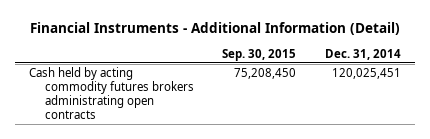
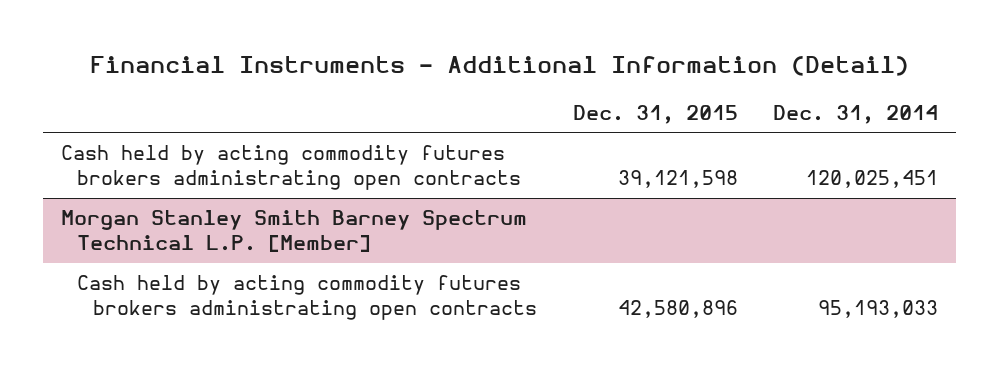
[222,49,297,62] Sep. 30, 2015 -> none
none -> [572,104,738,124] Dec. 31, 2015
none -> [60,210,527,253] Morgan Stanley Smith Barney Spectrum Technical L.P. [Member]
none -> [76,275,537,321] Cash held by acting commodity futures brokers administrating open contracts

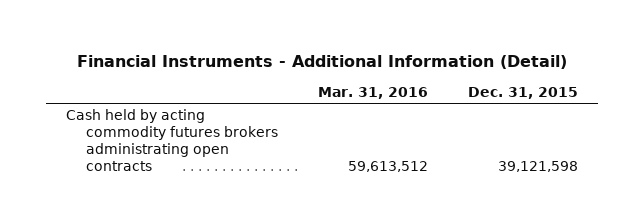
[773,104,939,124] Dec. 31, 2014 -> none
none -> [317,87,428,100] Mar. 31, 2016
[60,210,527,253] Morgan Stanley Smith Barney Spectrum Technical L.P. [Member] -> none
[76,275,537,321] Cash held by acting commodity futures brokers administrating open contracts -> none

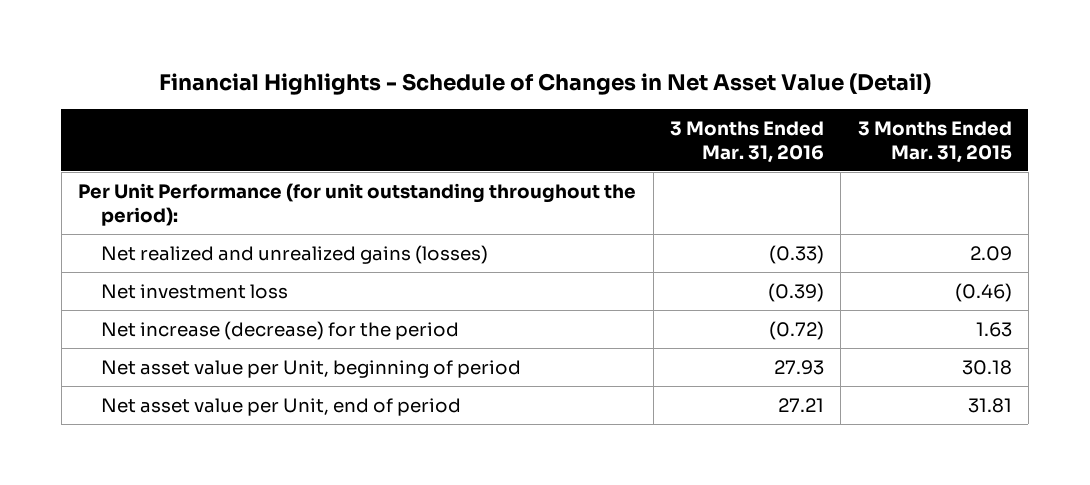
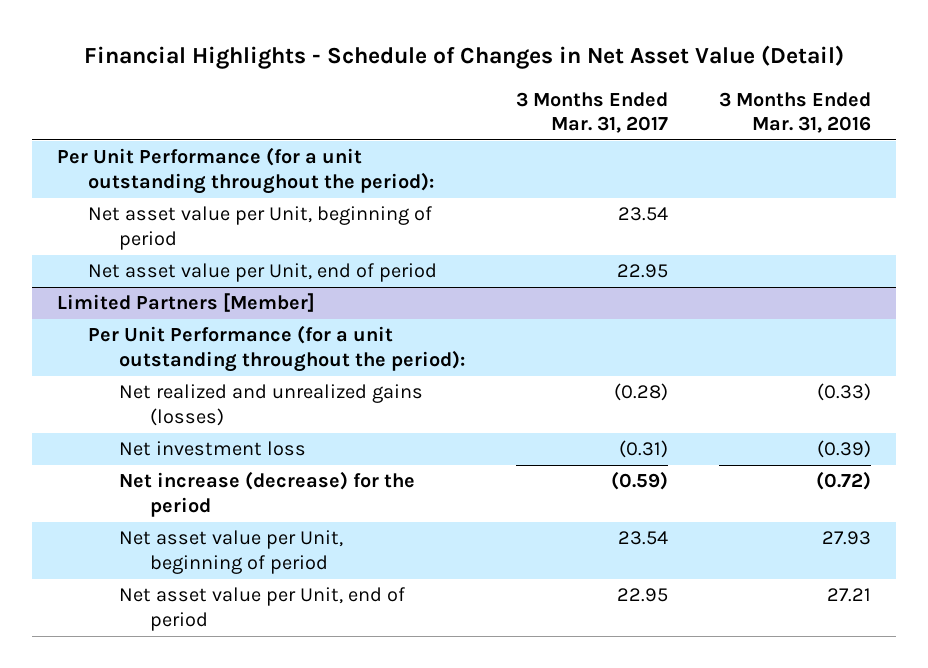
[857,120,1012,163] 3 Months Ended Mar. 31, 2015 -> none
none -> [516,91,669,134] 3 Months Ended Mar. 31, 2017
[78,182,637,226] Per Unit Performance (for unit outstanding throughout the period): -> [57,147,435,195] Per Unit Performance (for a unit outstanding throughout the period):
none -> [88,206,433,251] Net asset value per Unit, beginning of period
none -> [88,263,438,283] Net asset value per Unit, end of period
none -> [57,293,316,313] Limited Partners [Member]
none -> [88,325,466,373] Per Unit Performance (for a unit outstanding throughout the period):

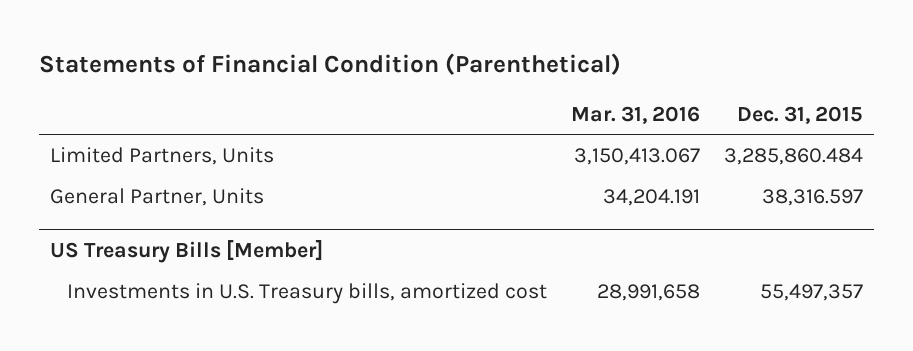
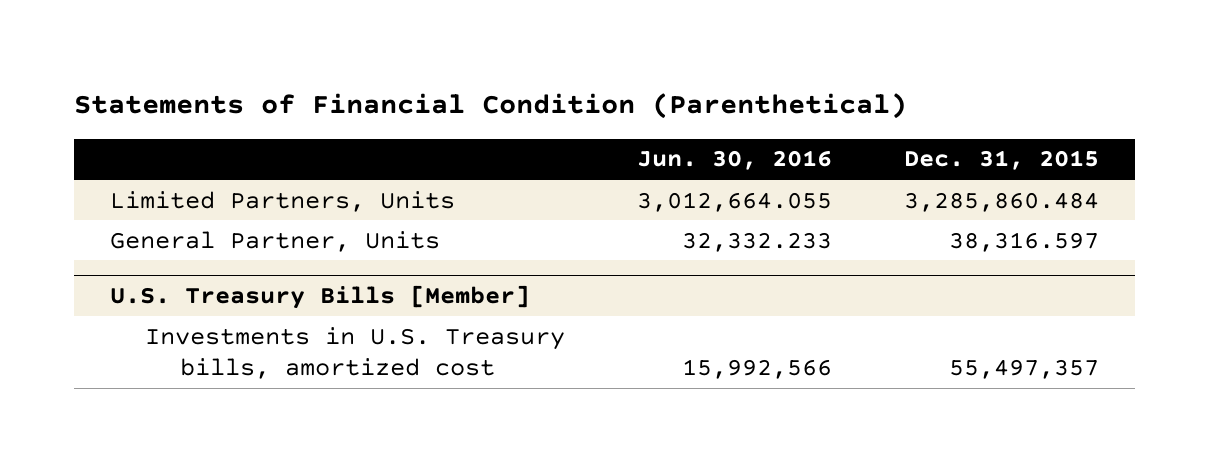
[570,105,700,124] Mar. 31, 2016 -> none
none -> [636,150,832,171] Jun. 30, 2016
[50,240,324,264] US Treasury Bills [Member] -> [110,285,531,310] U.S. Treasury Bills [Member]

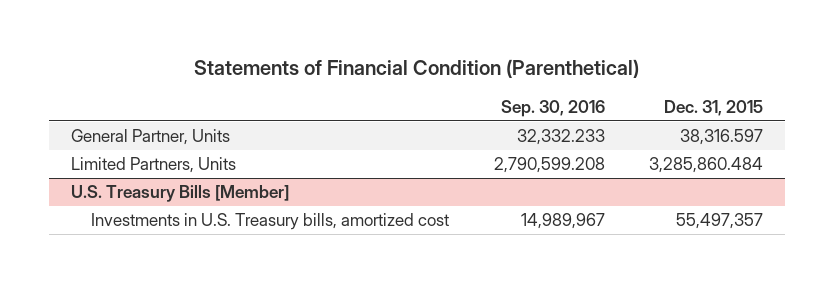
[636,150,832,171] Jun. 30, 2016 -> none
none -> [500,99,605,117] Sep. 30, 2016
[110,190,456,212] Limited Partners, Units -> [70,157,236,174] Limited Partners, Units

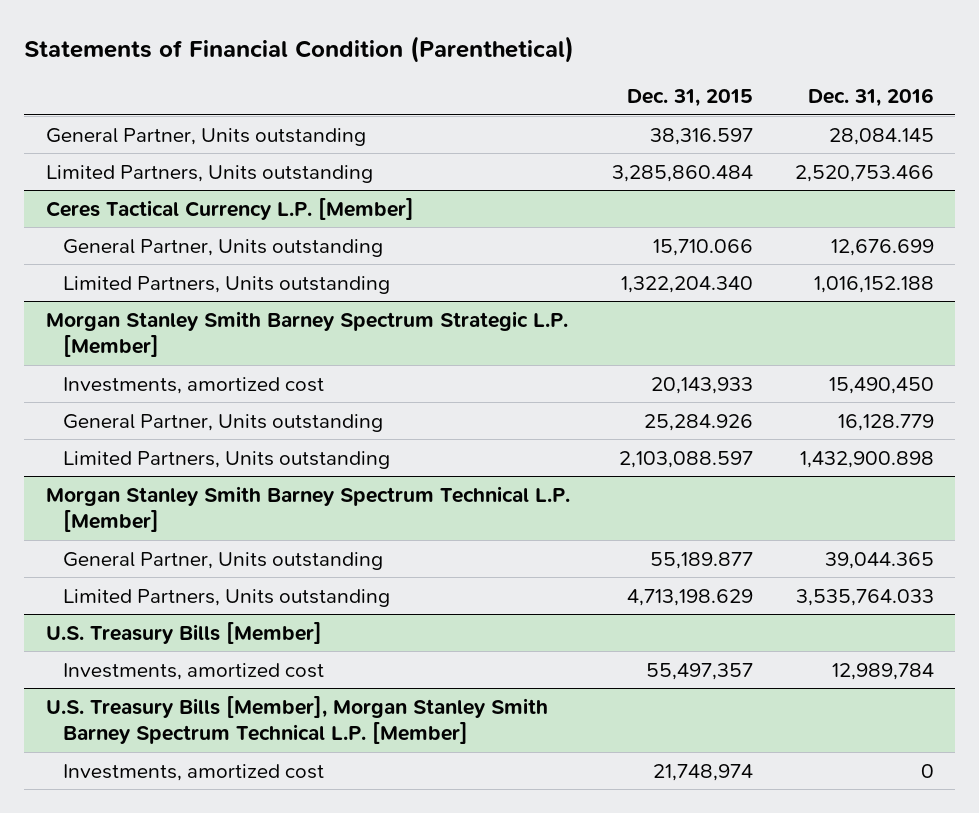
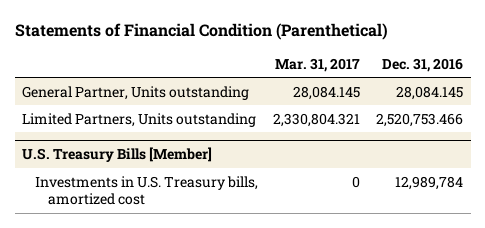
[626,89,753,108] Dec. 31, 2015 -> none
none -> [275,57,361,72] Mar. 31, 2017
[45,197,414,220] Ceres Tactical Currency L.P. [Member] -> none
[63,238,384,257] General Partner, Units outstanding -> none
[63,275,391,294] Limited Partners, Units outstanding -> none
[45,310,568,358] Morgan Stanley Smith Barney Spectrum Strategic L.P. [Member] -> none
[63,376,325,394] Investments, amortized cost -> none
[63,413,384,432] General Partner, Units outstanding -> none
[63,450,391,469] Limited Partners, Units outstanding -> none
[45,485,570,533] Morgan Stanley Smith Barney Spectrum Technical L.P. [Member] -> none
[63,551,384,570] General Partner, Units outstanding -> none
[63,588,391,607] Limited Partners, Units outstanding -> none
[45,695,548,745] U.S. Treasury Bills [Member], Morgan Stanley Smith Barney Spectrum Technical L.P. [Member] -> none
[63,763,325,781] Investments, amortized cost -> none
[63,662,325,680] Investments, amortized cost -> [34,175,258,206] Investments in U.S. Treasury bills, amortized cost

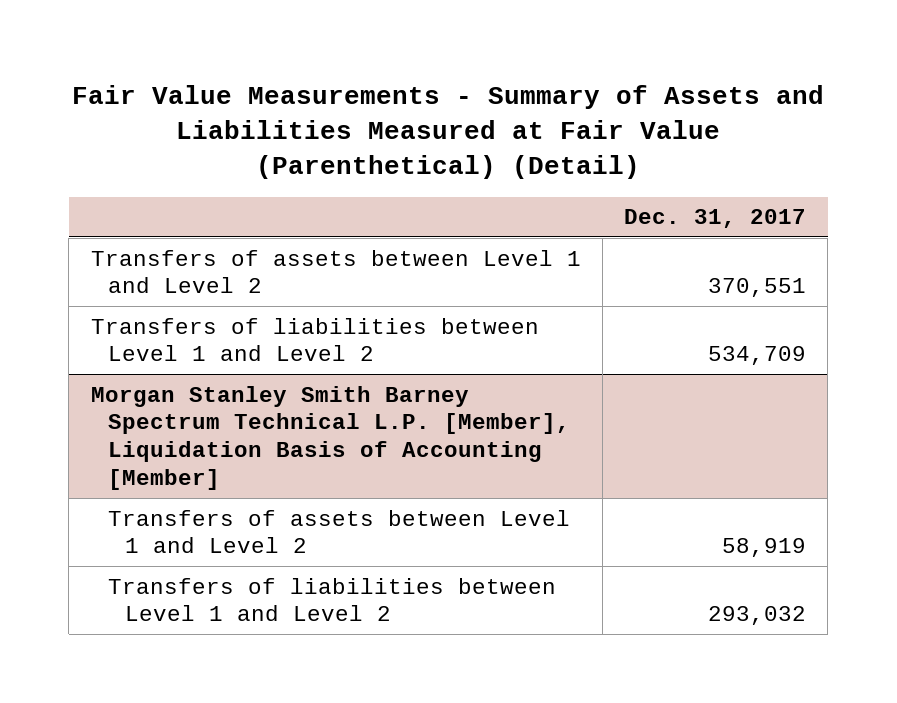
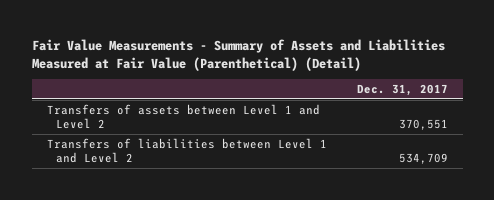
[90,385,570,491] Morgan Stanley Smith Barney Spectrum Technical L.P. [Member], Liquidation Basis of Accounting [Member] -> none
[107,509,570,554] Transfers of assets between Level 1 and Level 2 -> none
[107,577,556,622] Transfers of liabilities between Level 1 and Level 2 -> none

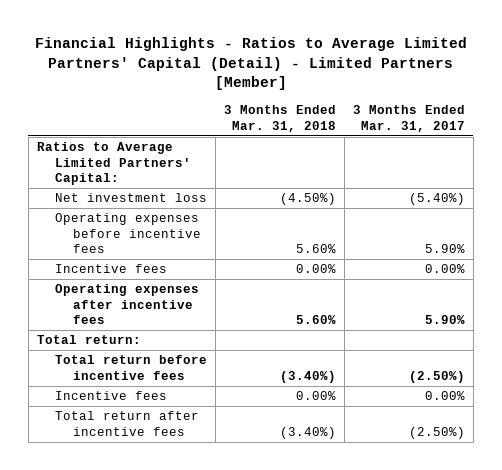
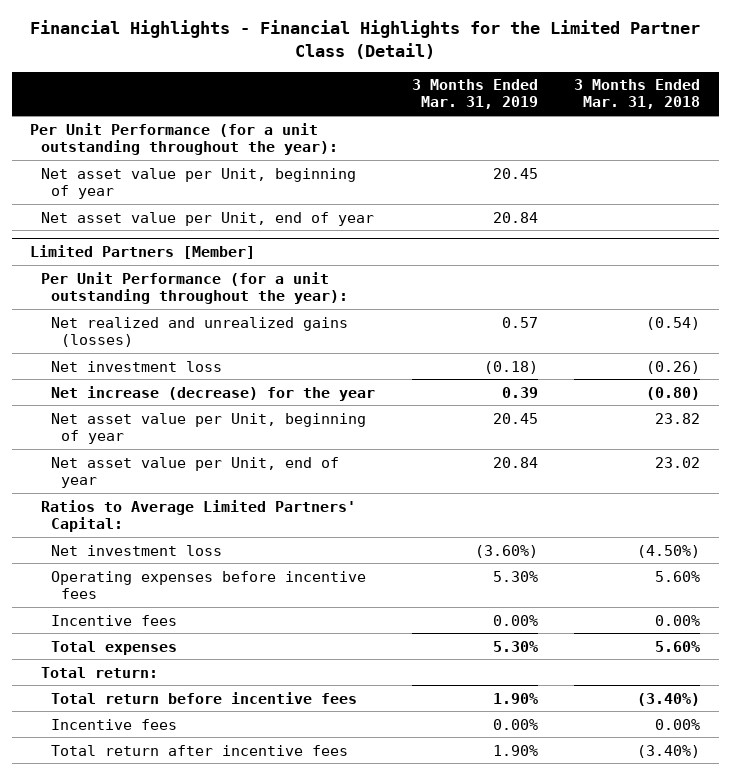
[34,36,467,91] Financial Highlights - Ratios to Average Limited Partners' Capital (Detail) - Limited Partners [Member] -> [30,20,701,60] Financial Highlights - Financial Highlights for the Limited Partner Class (Detail)
[352,104,465,132] 3 Months Ended Mar. 31, 2017 -> none
none -> [411,79,538,110] 3 Months Ended Mar. 31, 2019
none -> [30,122,338,155] Per Unit Performance (for a unit outstanding throughout the year):
none -> [40,167,356,199] Net asset value per Unit, beginning of year
none -> [40,211,374,226] Net asset value per Unit, end of year
none -> [30,245,256,260] Limited Partners [Member]
none -> [40,271,348,304] Per Unit Performance (for a unit outstanding throughout the year):
none -> [50,316,348,347] Net realized and unrealized gains (losses)
none -> [50,360,222,372] Net investment loss
none -> [50,385,375,401] Net increase (decrease) for the year
none -> [50,412,366,444] Net asset value per Unit, beginning of year
none -> [50,456,339,488] Net asset value per Unit, end of year
[54,284,199,325] Operating expenses after incentive fees -> [50,640,177,655] Total expenses

